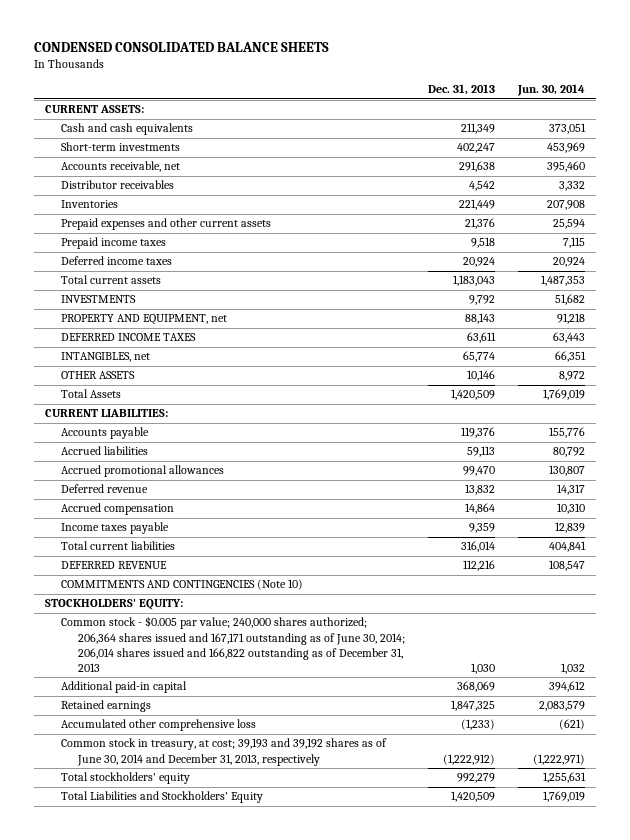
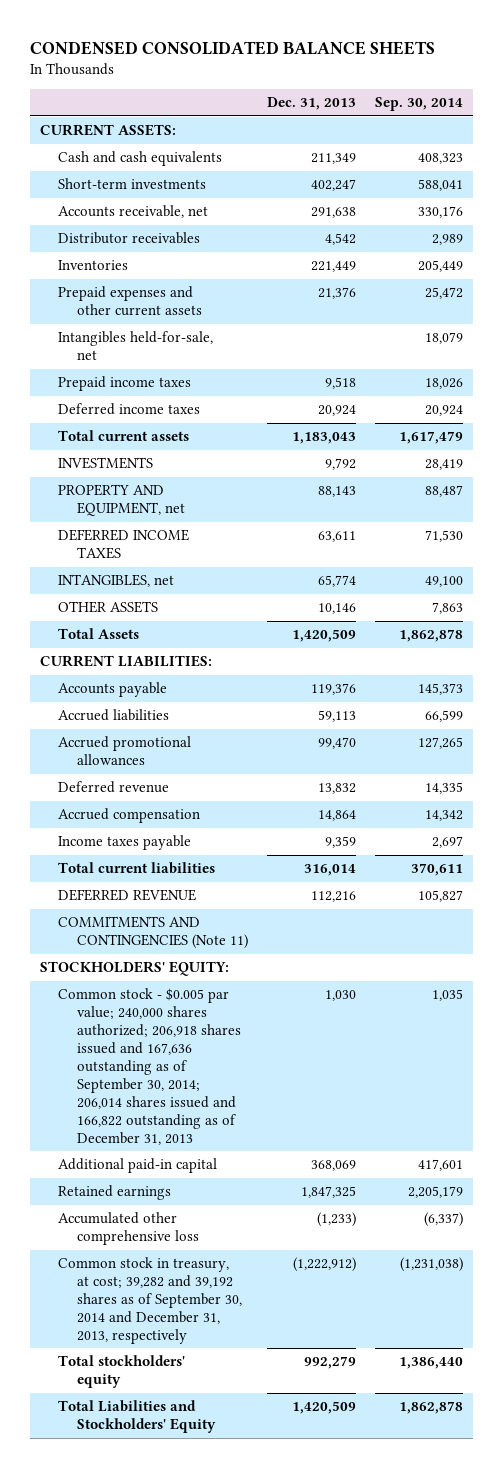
[516,84,585,97] Jun. 30, 2014 -> none
none -> [375,97,464,112] Sep. 30, 2014
none -> [58,331,214,361] Intangibles held-for-sale, net
[61,579,304,591] COMMITMENTS AND CONTINGENCIES (Note 10) -> [58,916,249,950] COMMITMENTS AND CONTINGENCIES (Note 11)
[61,616,405,673] Common stock - $0.005 par value; 240,000 shares authorized; 206,364 shares issued and 167,171 outstanding as of June 30, 2014; 206,014 shares issued and 166,822 outstanding as of December 31, 2013 -> [58,988,242,1145] Common stock - $0.005 par value; 240,000 shares authorized; 206,918 shares issued and 167,636 outstanding as of September 30, 2014; 206,014 shares issued and 166,822 outstanding as of December 31, 2013
[61,738,388,766] Common stock in treasury, at cost; 39,193 and 39,192 shares as of June 30, 2014 and December 31, 2013, respectively -> [58,1257,243,1344] Common stock in treasury, at cost; 39,282 and 39,192 shares as of September 30, 2014 and December 31, 2013, respectively

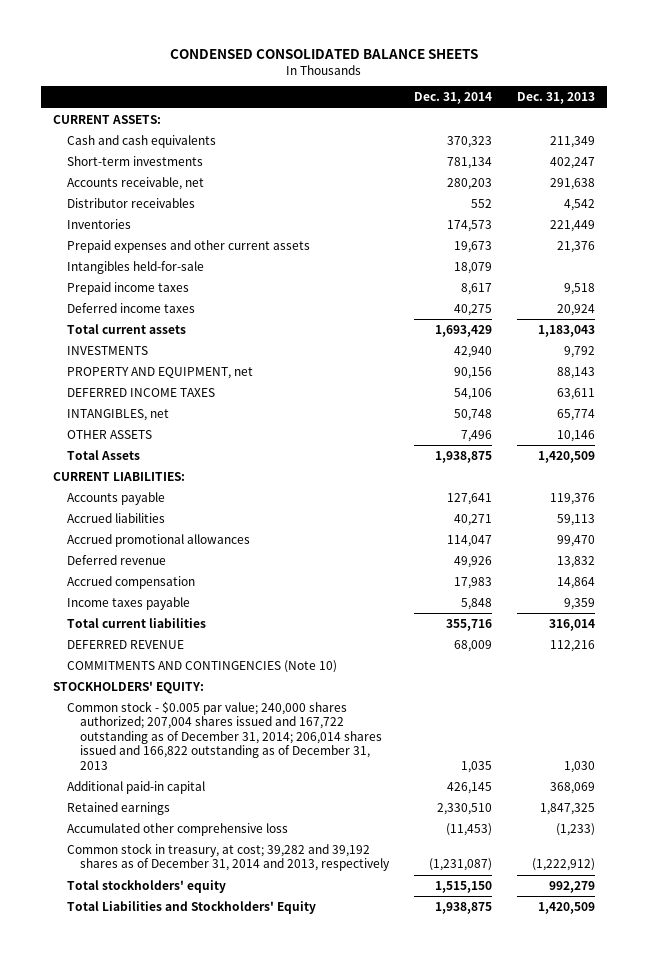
[375,97,464,112] Sep. 30, 2014 -> none
none -> [414,92,493,105] Dec. 31, 2014
[58,331,214,361] Intangibles held-for-sale, net -> [66,260,204,274] Intangibles held-for-sale
[58,916,249,950] COMMITMENTS AND CONTINGENCIES (Note 11) -> [66,659,337,673] COMMITMENTS AND CONTINGENCIES (Note 10)
[58,988,242,1145] Common stock - $0.005 par value; 240,000 shares authorized; 206,918 shares issued and 167,636 outstanding as of September 30, 2014; 206,014 shares issued and 166,822 outstanding as of December 31, 2013 -> [66,700,383,770] Common stock - $0.005 par value; 240,000 shares authorized; 207,004 shares issued and 167,722 outstanding as of December 31, 2014; 206,014 shares issued and 166,822 outstanding as of December 31, 2013
[58,1257,243,1344] Common stock in treasury, at cost; 39,282 and 39,192 shares as of September 30, 2014 and December 31, 2013, respectively -> [66,842,391,872] Common stock in treasury, at cost; 39,282 and 39,192 shares as of December 31, 2014 and 2013, respectively

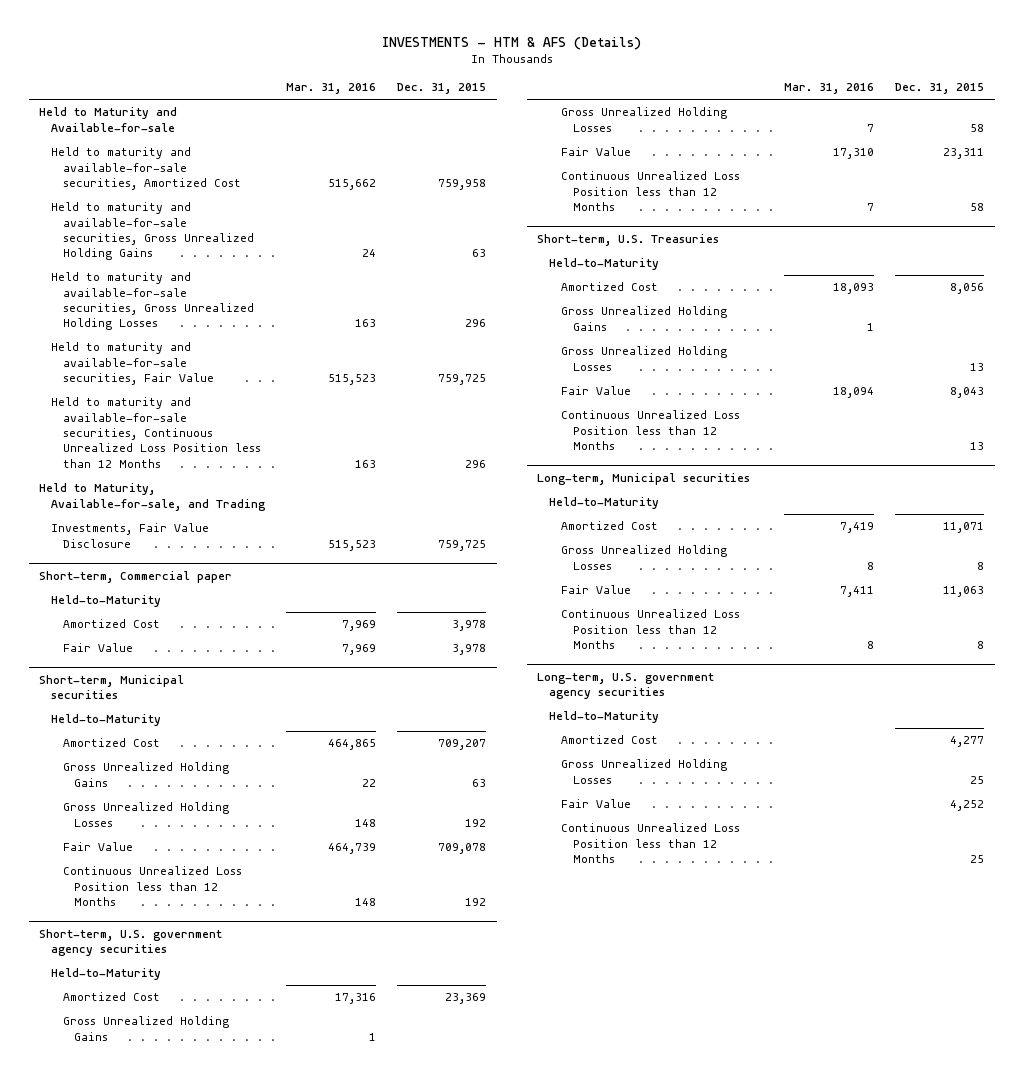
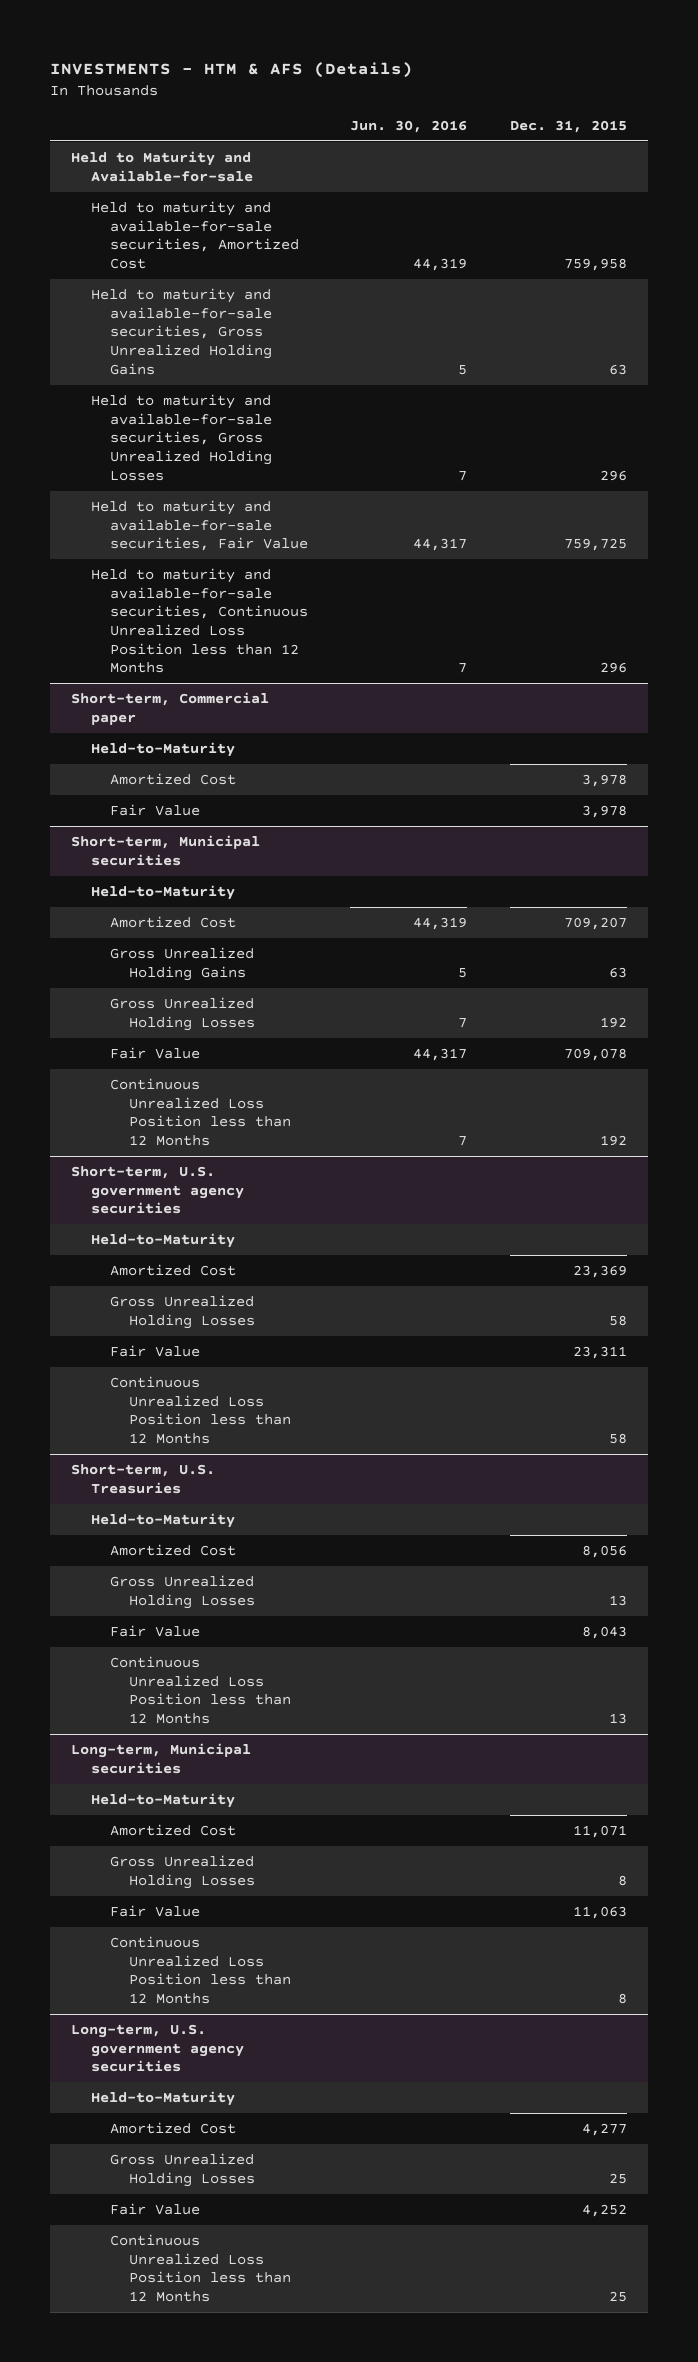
[286,83,377,95] Mar. 31, 2016 -> none
none -> [350,119,468,133] Jun. 30, 2016
[39,483,266,511] Held to Maturity, Available-for-sale, and Trading -> none
[50,523,209,548] Investments, Fair Value Disclosure -> none
[62,1016,229,1041] Gross Unrealized Holding Gains -> none
[560,306,727,331] Gross Unrealized Holding Gains -> none

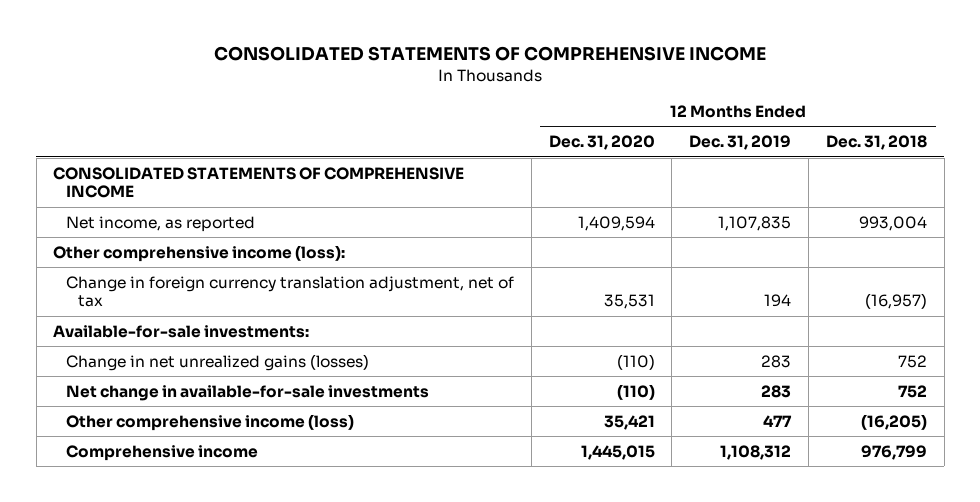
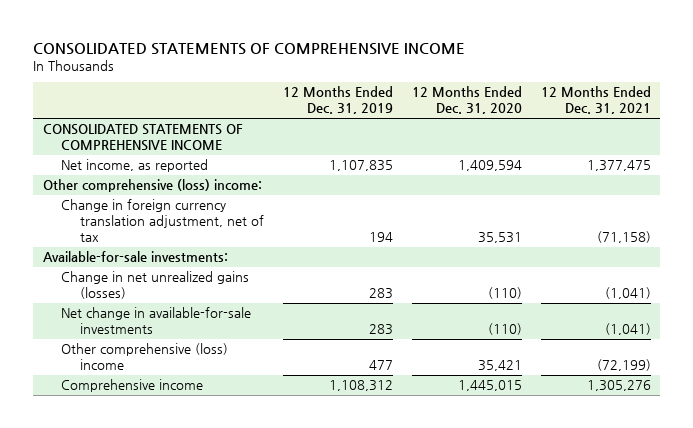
[825,135,927,151] Dec. 31, 2018 -> none
none -> [540,86,651,115] 12 Months Ended Dec. 31, 2021
[53,244,346,262] Other comprehensive income (loss): -> [42,179,262,193] Other comprehensive (loss) income:
[65,413,354,431] Other comprehensive income (loss) -> [61,343,229,371] Other comprehensive (loss) income

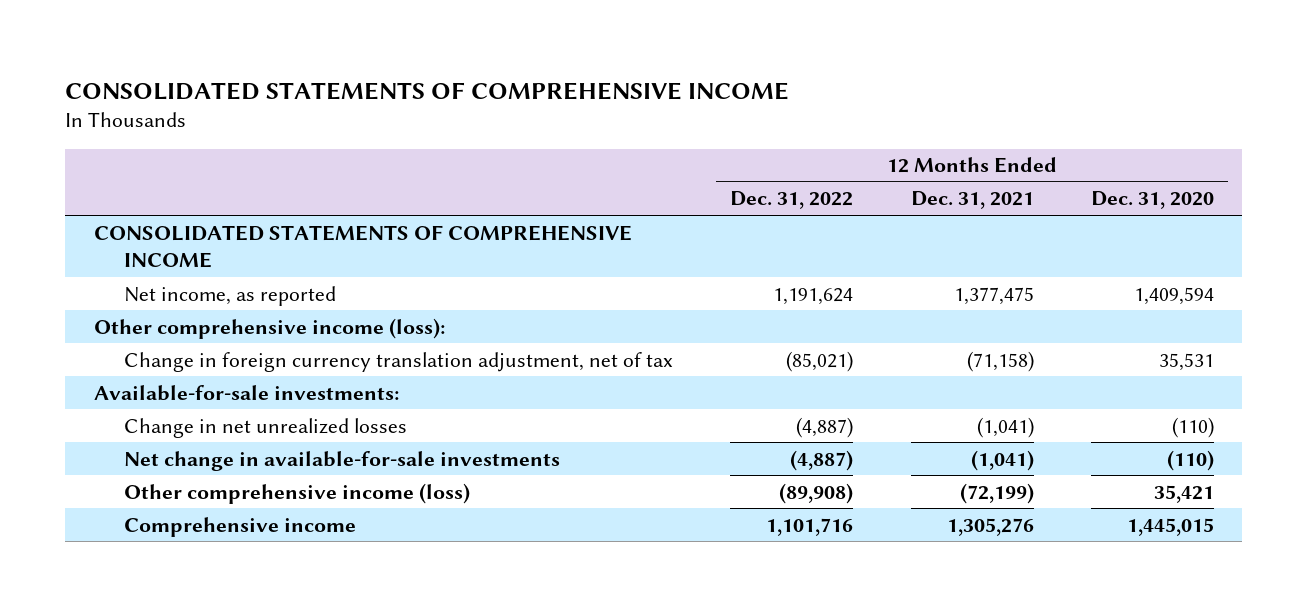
[283,86,394,115] 12 Months Ended Dec. 31, 2019 -> none
none -> [730,191,854,210] Dec. 31, 2022
[42,179,262,193] Other comprehensive (loss) income: -> [93,317,445,339] Other comprehensive income (loss):
[61,271,250,300] Change in net unrealized gains (losses) -> [124,417,408,438] Change in net unrealized losses
[61,343,229,371] Other comprehensive (loss) income -> [124,482,471,504] Other comprehensive income (loss)

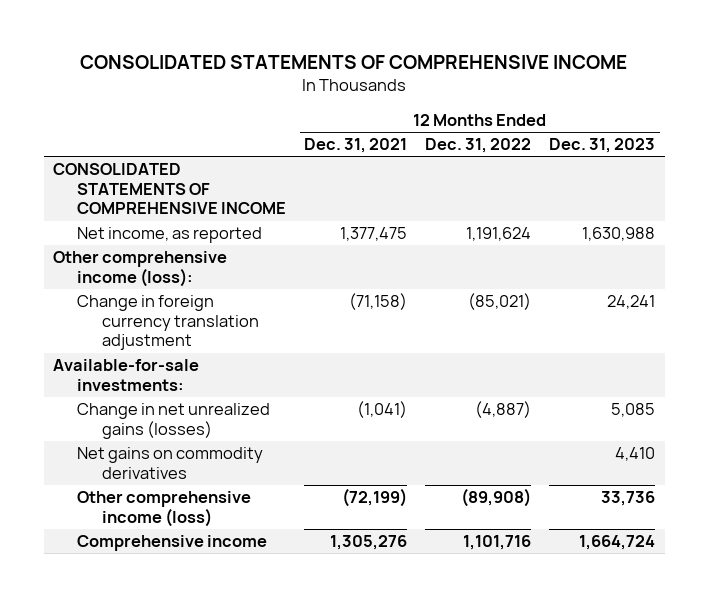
[1090,191,1214,210] Dec. 31, 2020 -> none
none -> [549,138,656,154] Dec. 31, 2023
[124,351,674,372] Change in foreign currency translation adjustment, net of tax -> [77,295,259,351] Change in foreign currency translation adjustment
[124,450,561,471] Net change in available-for-sale investments -> none
[124,417,408,438] Change in net unrealized losses -> [77,403,271,439] Change in net unrealized gains (losses)
none -> [77,447,264,479] Net gains on commodity derivatives

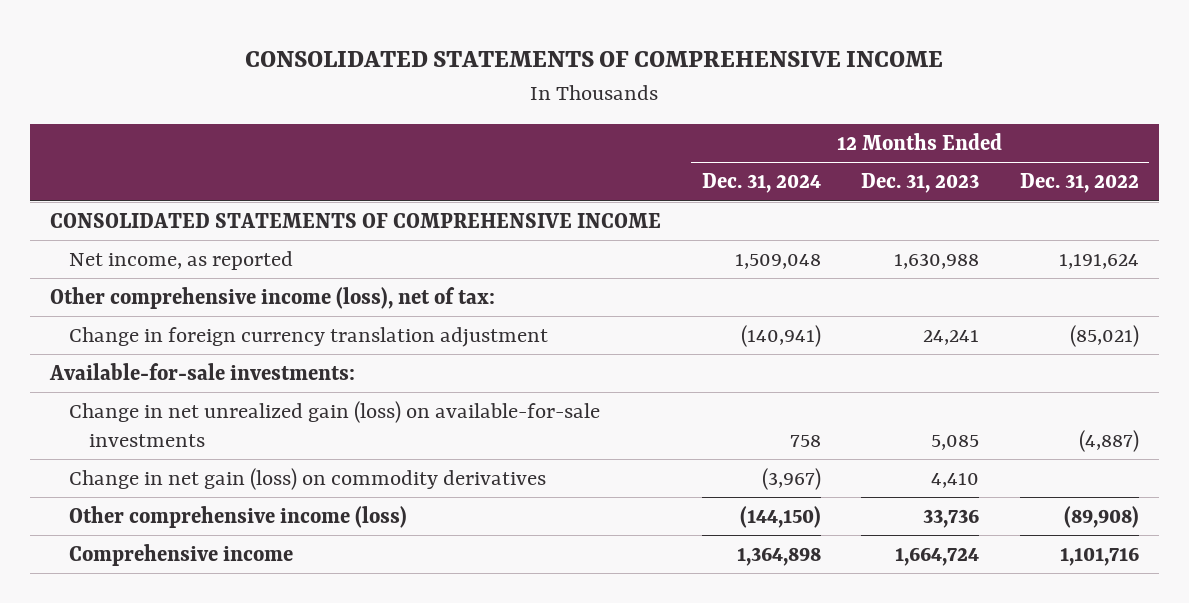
[304,138,408,154] Dec. 31, 2021 -> none
none -> [701,173,821,194] Dec. 31, 2024
[52,251,227,287] Other comprehensive income (loss): -> [50,287,496,310] Other comprehensive income (loss), net of tax:
[77,403,271,439] Change in net unrealized gains (losses) -> [69,401,601,447] Change in net unrealized gain (loss) on available-for-sale investments
[77,447,264,479] Net gains on commodity derivatives -> [69,468,547,491] Change in net gain (loss) on commodity derivatives

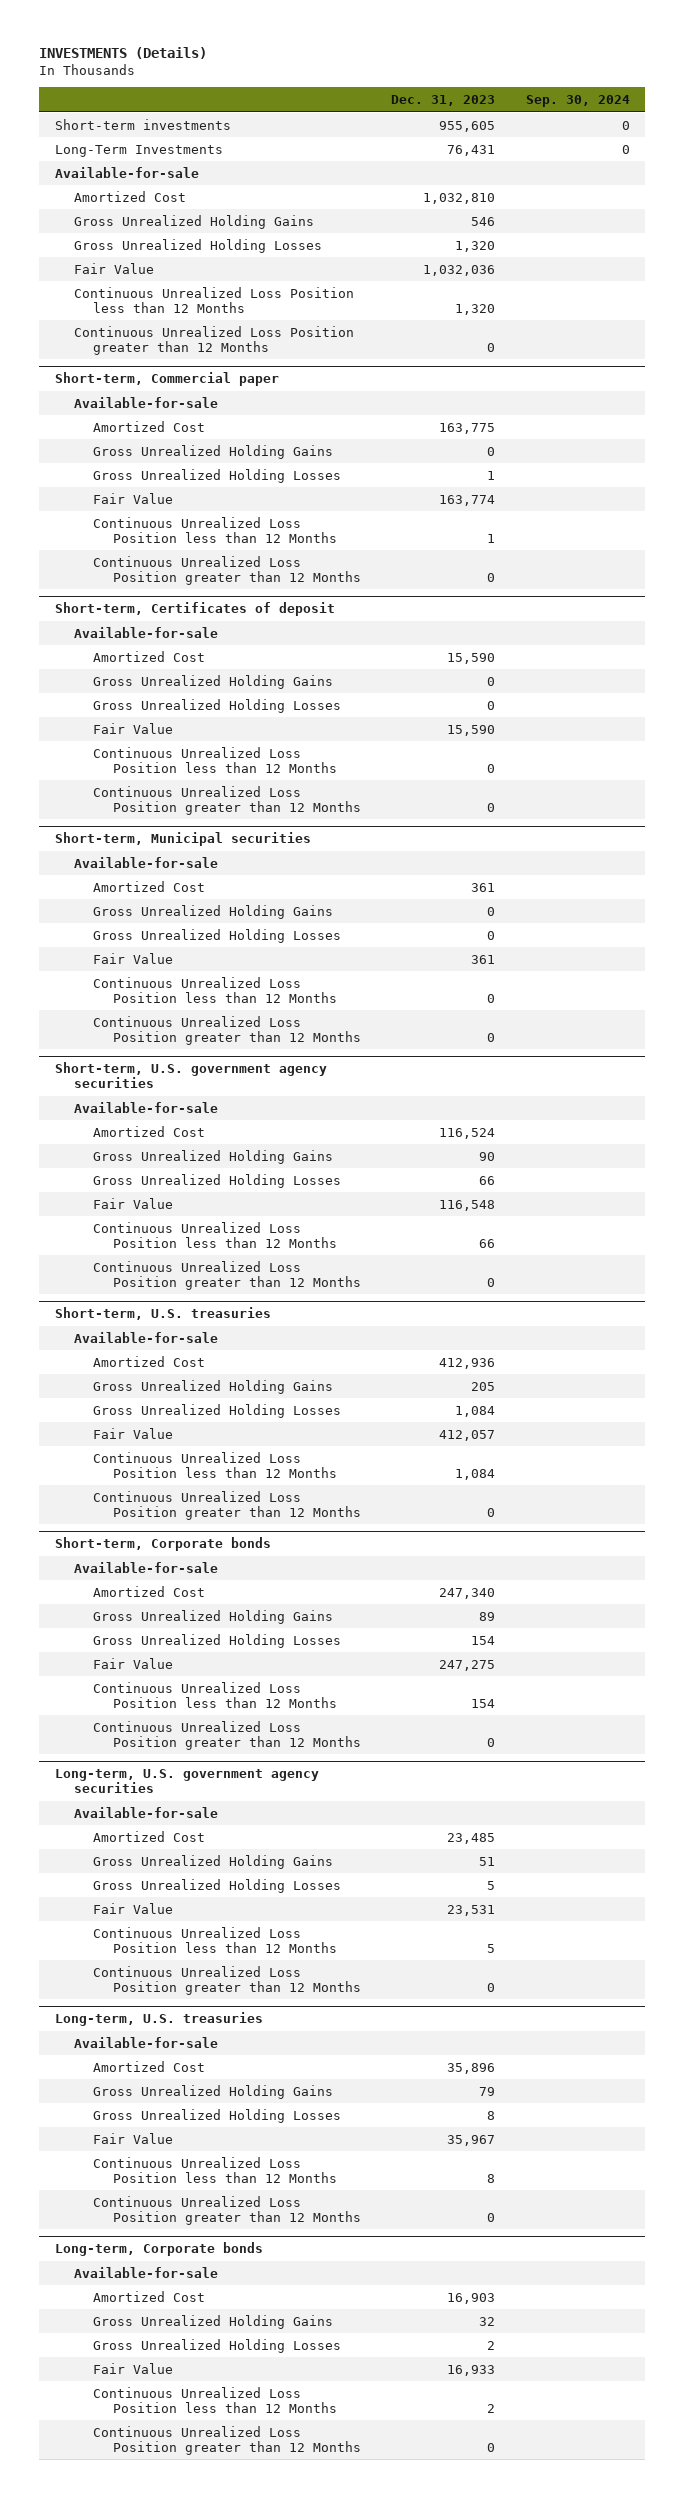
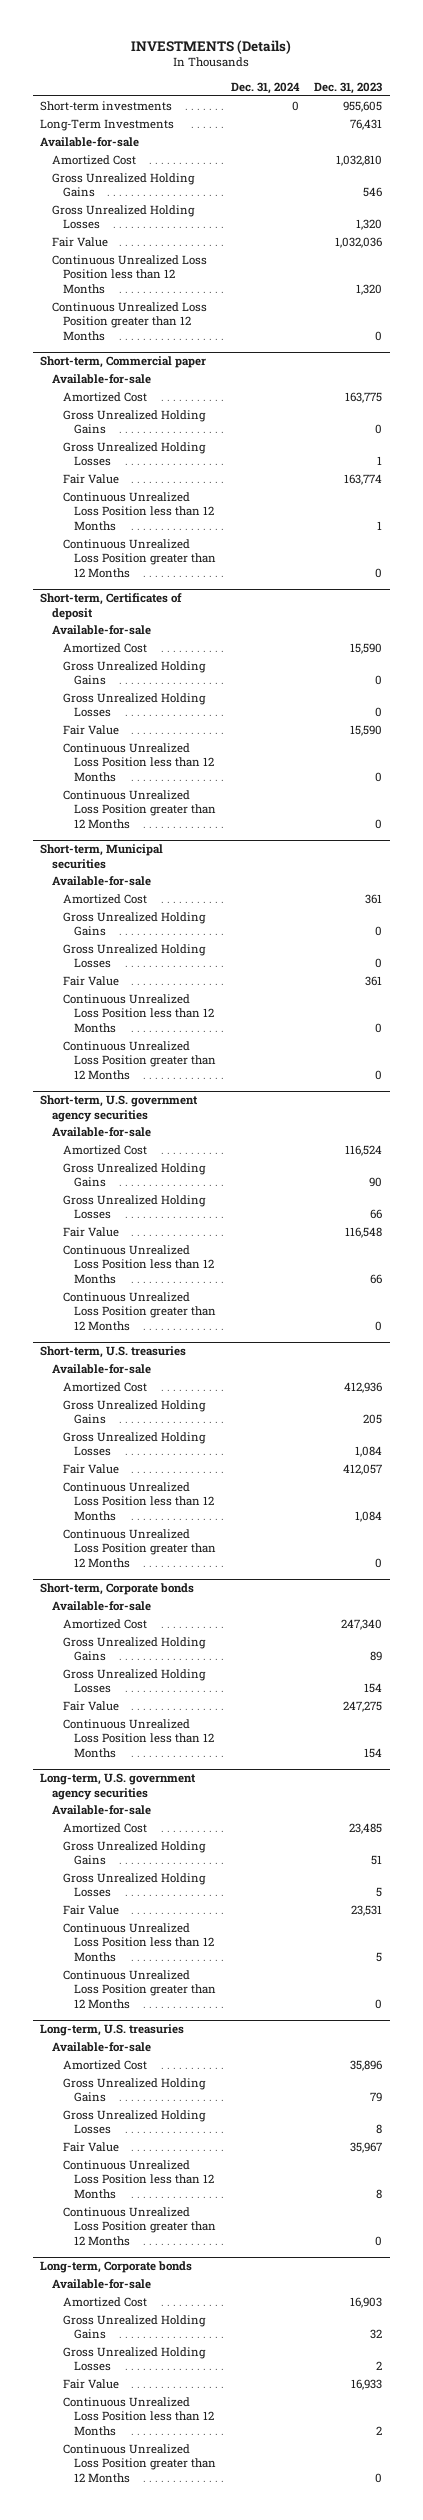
[525,95,630,108] Sep. 30, 2024 -> none
none -> [231,81,301,94] Dec. 31, 2024
[93,1720,361,1750] Continuous Unrealized Loss Position greater than 12 Months -> none

